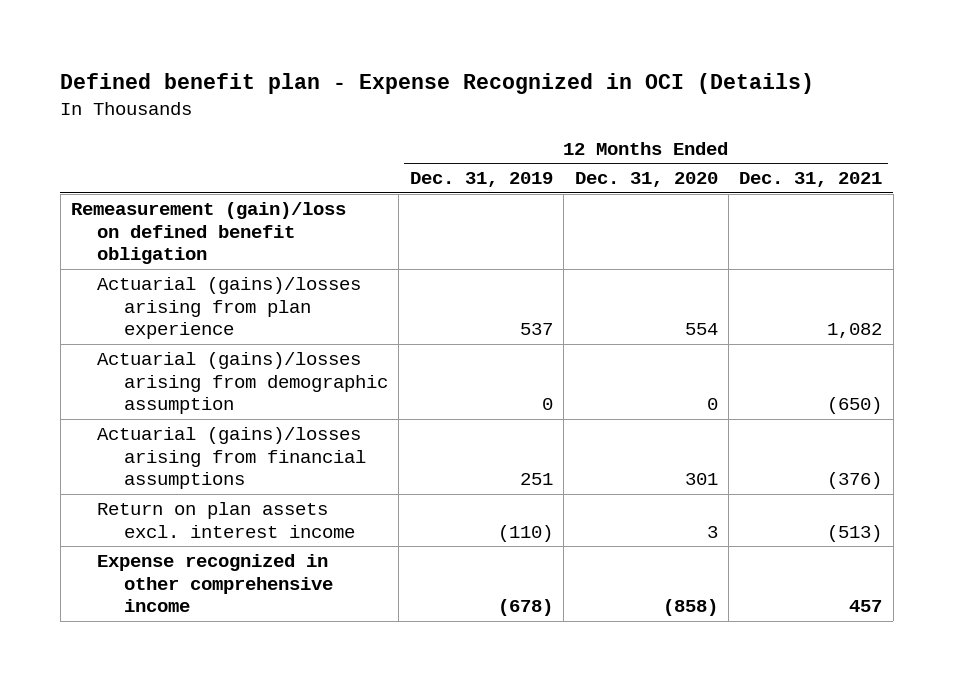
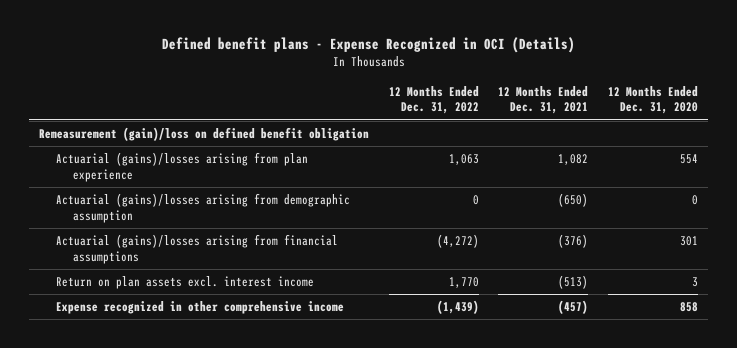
[60,73,815,95] Defined benefit plan - Expense Recognized in OCI (Details) -> [161,36,575,53] Defined benefit plans - Expense Recognized in OCI (Details)
[409,172,553,188] Dec. 31, 2019 -> none
none -> [388,85,479,115] 12 Months Ended Dec. 31, 2022
[662,599,718,617] (858) -> [680,302,699,313] 858
[849,600,883,613] 457 -> [558,300,589,315] (457)

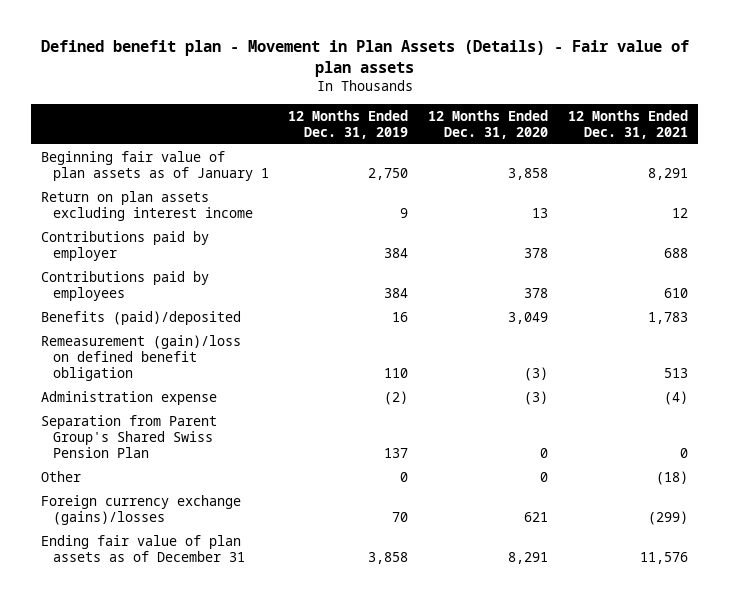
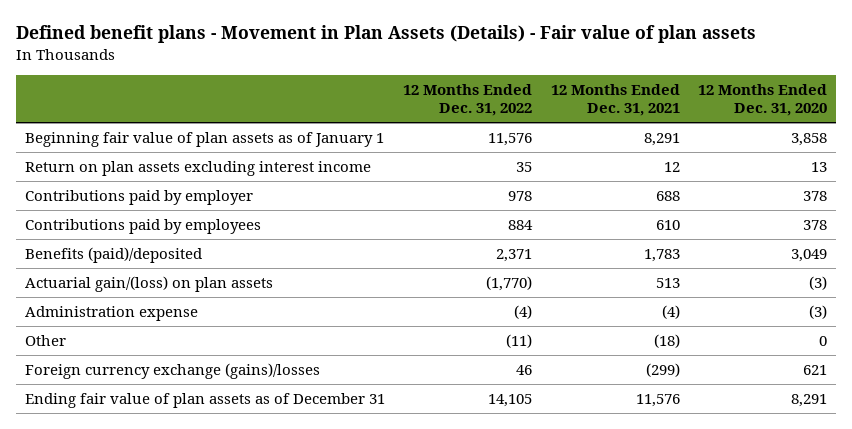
[40,40,689,77] Defined benefit plan - Movement in Plan Assets (Details) - Fair value of plan assets -> [15,25,756,44] Defined benefit plans - Movement in Plan Assets (Details) - Fair value of plan assets
[288,109,409,139] 12 Months Ended Dec. 31, 2019 -> none
none -> [403,83,533,116] 12 Months Ended Dec. 31, 2022
[41,334,242,381] Remeasurement (gain)/loss on defined benefit obligation -> [24,276,273,293] Actuarial gain/(loss) on plan assets
[41,414,218,458] Separation from Parent Group's Shared Swiss Pension Plan -> none

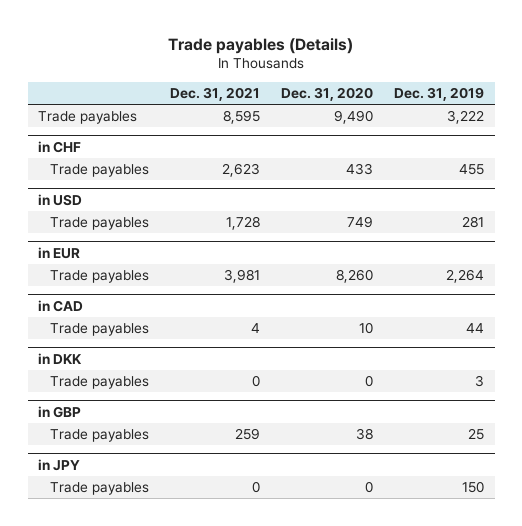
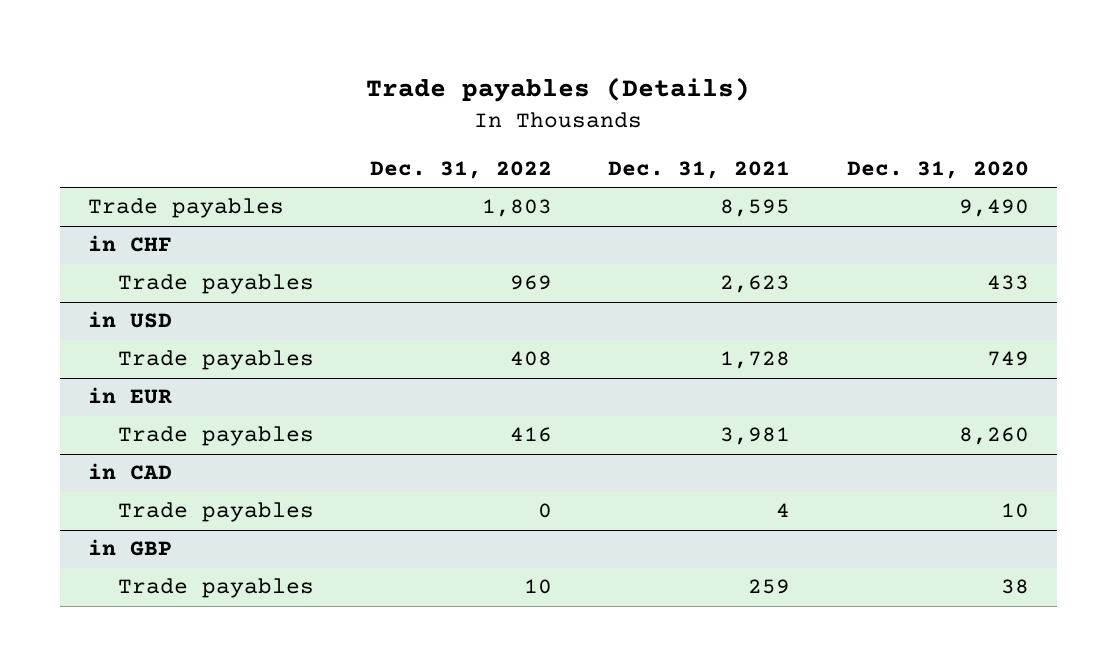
[393,87,484,102] Dec. 31, 2019 -> none
none -> [370,160,553,179] Dec. 31, 2022
[38,352,83,364] in DKK -> none
[49,375,149,389] Trade payables -> none
[38,458,81,471] in JPY -> none
[49,481,149,495] Trade payables -> none

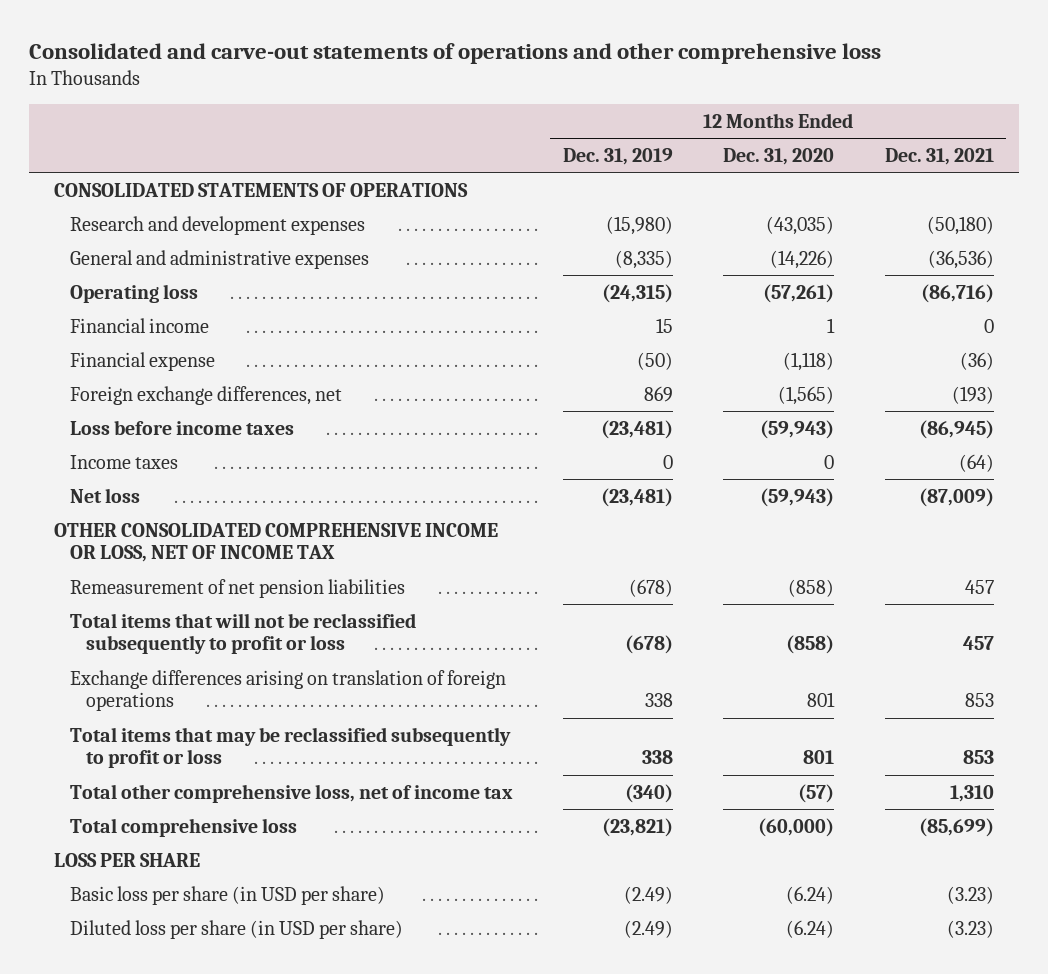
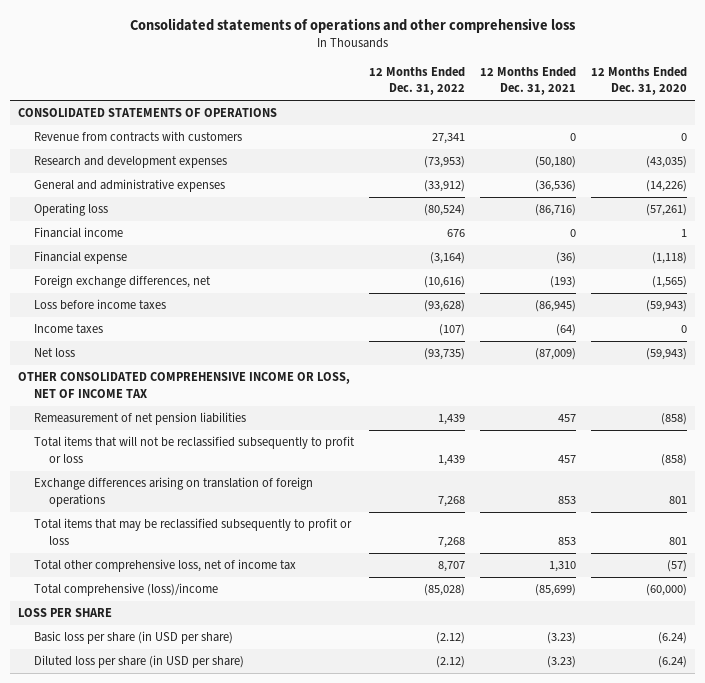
[28,42,881,64] Consolidated and carve-out statements of operations and other comprehensive loss -> [129,17,576,33] Consolidated statements of operations and other comprehensive loss
[563,147,674,165] Dec. 31, 2019 -> none
none -> [368,66,465,95] 12 Months Ended Dec. 31, 2022
none -> [33,131,242,143] Revenue from contracts with customers
[69,817,297,837] Total comprehensive loss -> [33,583,218,597] Total comprehensive (loss)/income

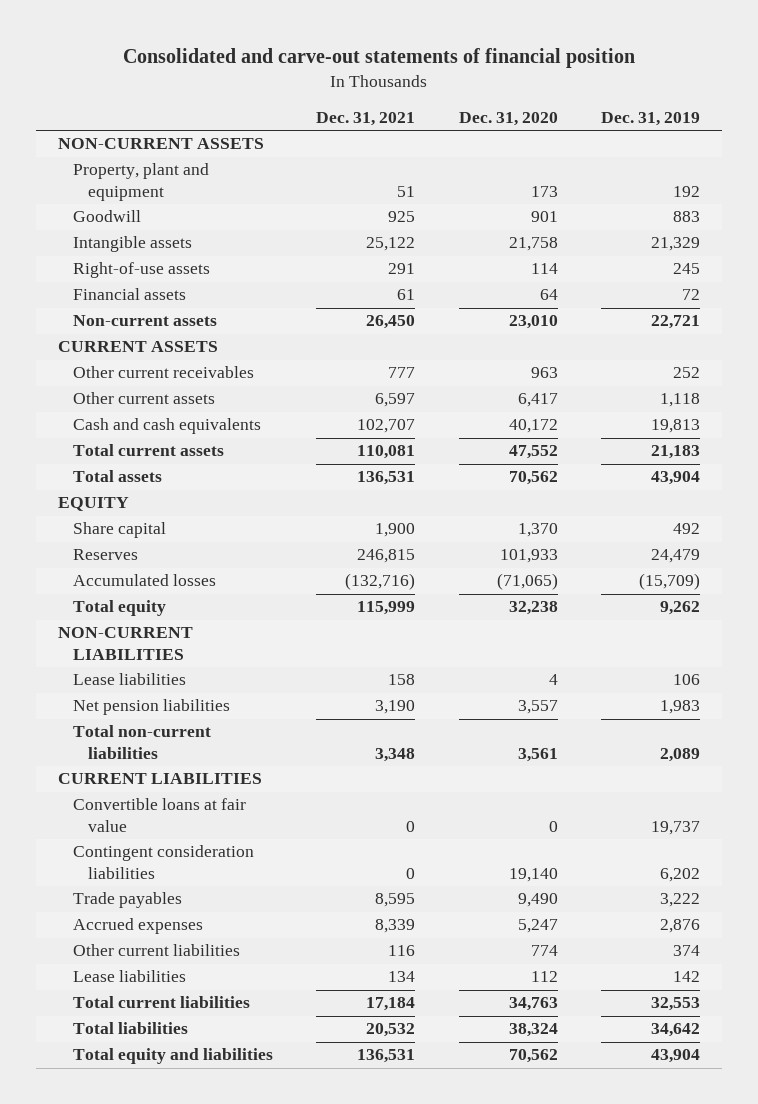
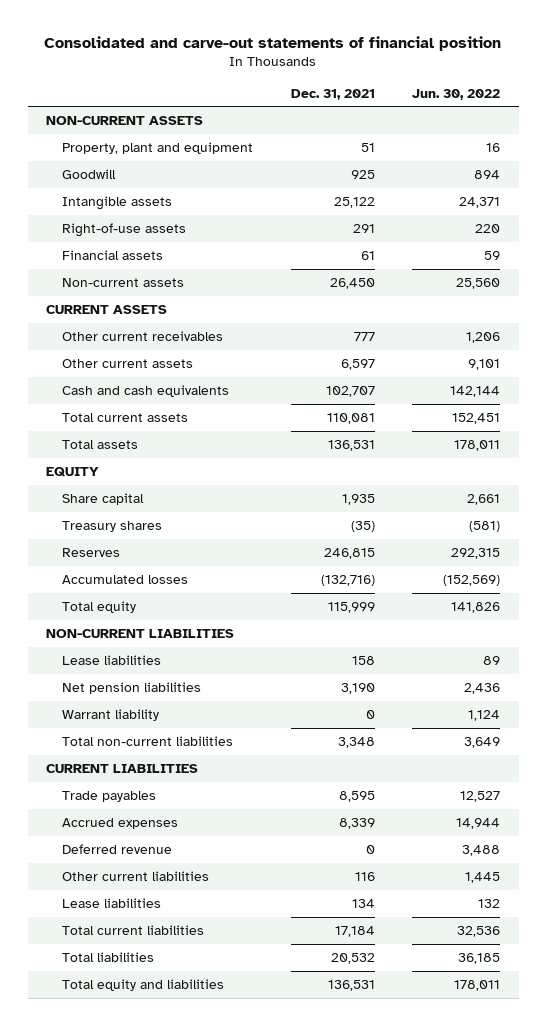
[458,111,558,126] Dec. 31, 2020 -> none
[601,111,701,126] Dec. 31, 2019 -> none
none -> [412,88,501,100] Jun. 30, 2022
[375,523,416,538] 1,900 -> [341,493,375,505] 1,935
none -> [62,520,163,532] Treasury shares
none -> [62,708,160,721] Warrant liability
[73,798,247,832] Convertible loans at fair value -> none
[73,845,255,879] Contingent consideration liabilities -> none
none -> [62,843,173,854] Deferred revenue

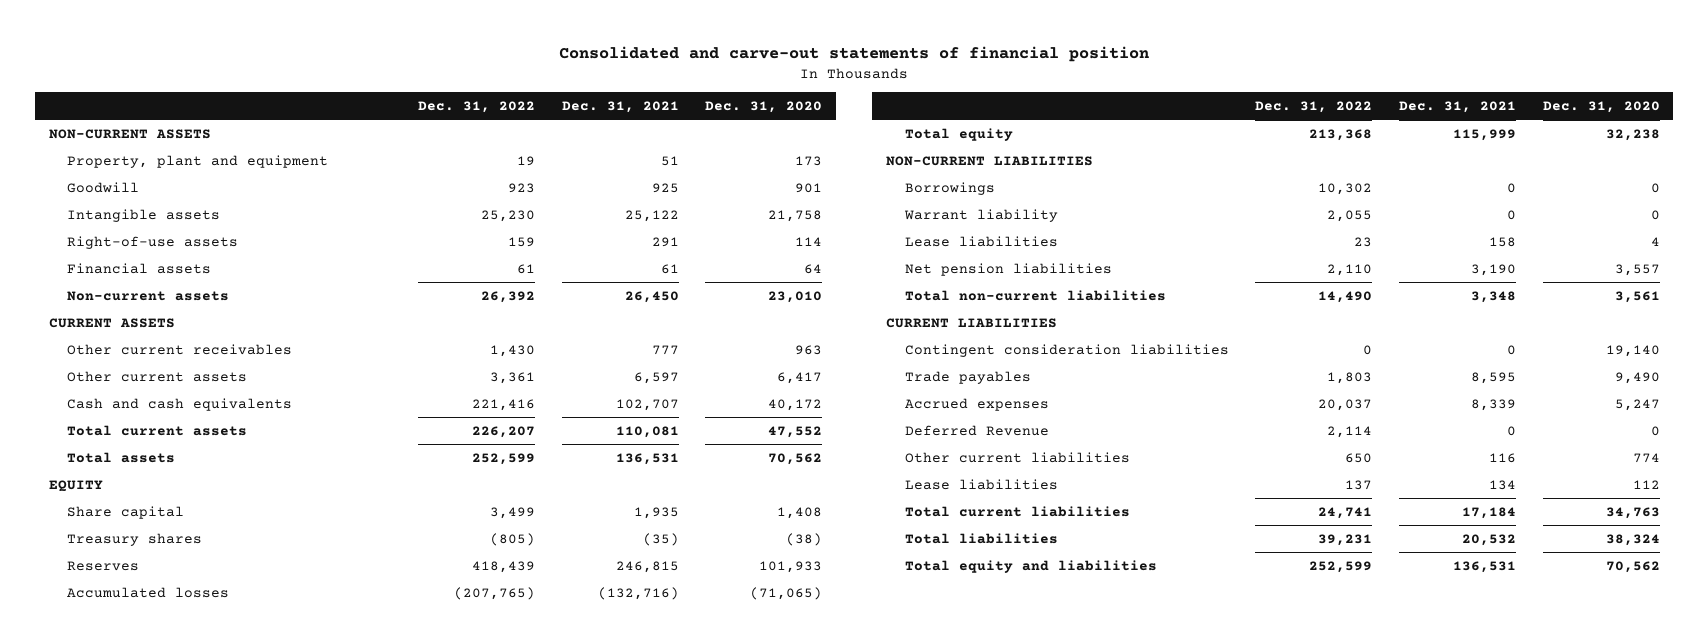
[412,88,501,100] Jun. 30, 2022 -> none
none -> [418,101,536,114] Dec. 31, 2022
none -> [705,101,823,114] Dec. 31, 2020
none -> [904,181,995,195] Borrowings
[62,708,160,721] Warrant liability -> [903,208,1058,222] Warrant liability
none -> [904,343,1229,357] Contingent consideration liabilities
[62,843,173,854] Deferred revenue -> [904,424,1049,436] Deferred Revenue

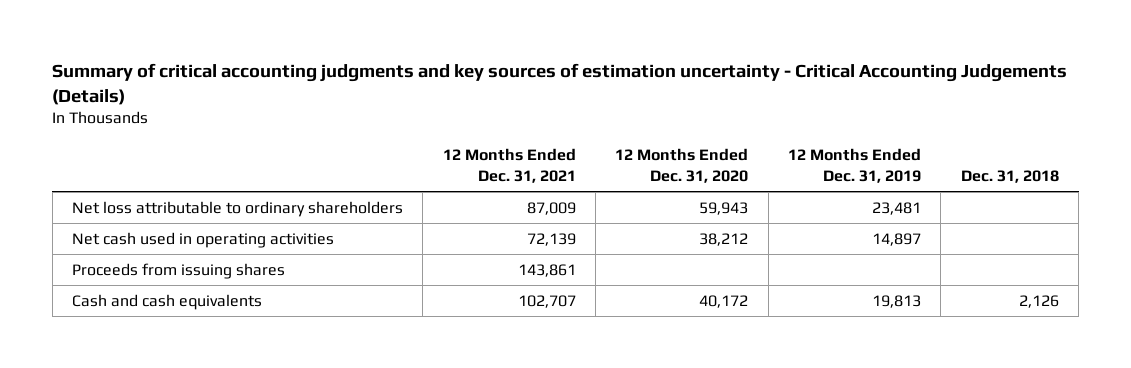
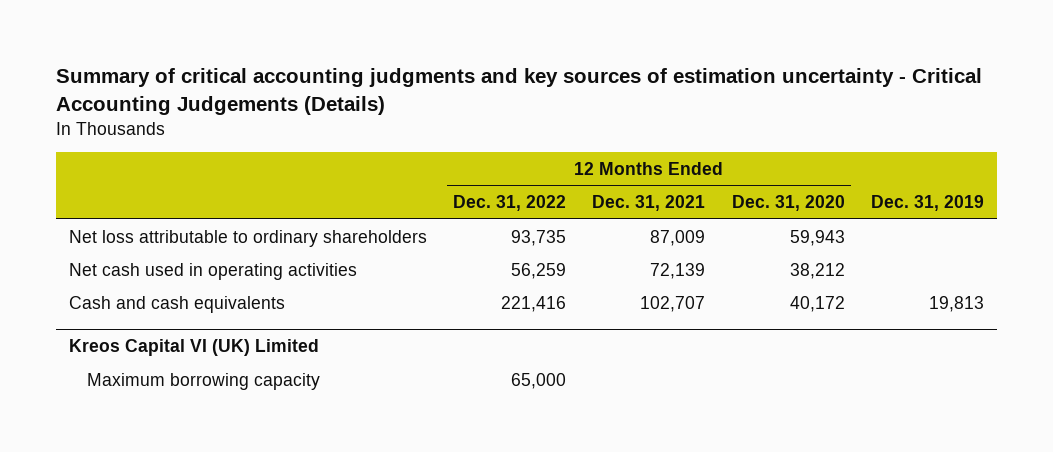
[788,148,922,183] 12 Months Ended Dec. 31, 2019 -> none
[960,169,1059,183] Dec. 31, 2018 -> none
none -> [453,195,567,212] Dec. 31, 2022
none -> [870,195,984,212] Dec. 31, 2019
[72,262,286,279] Proceeds from issuing shares -> none
none -> [68,339,319,357] Kreos Capital VI (UK) Limited
none -> [86,372,320,390] Maximum borrowing capacity

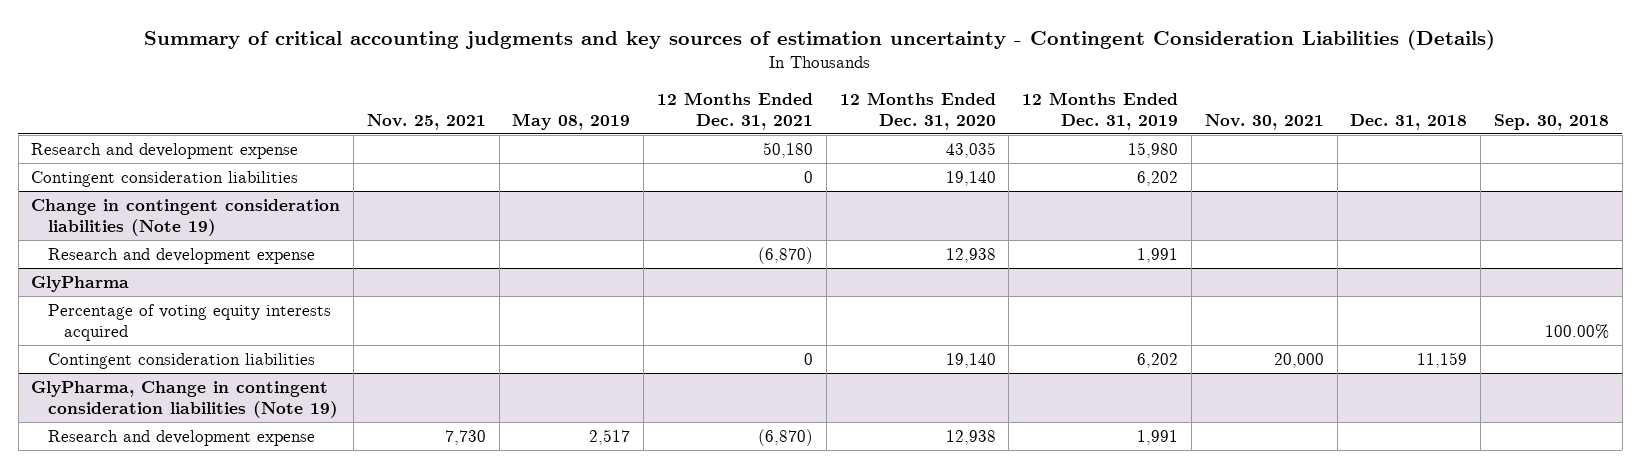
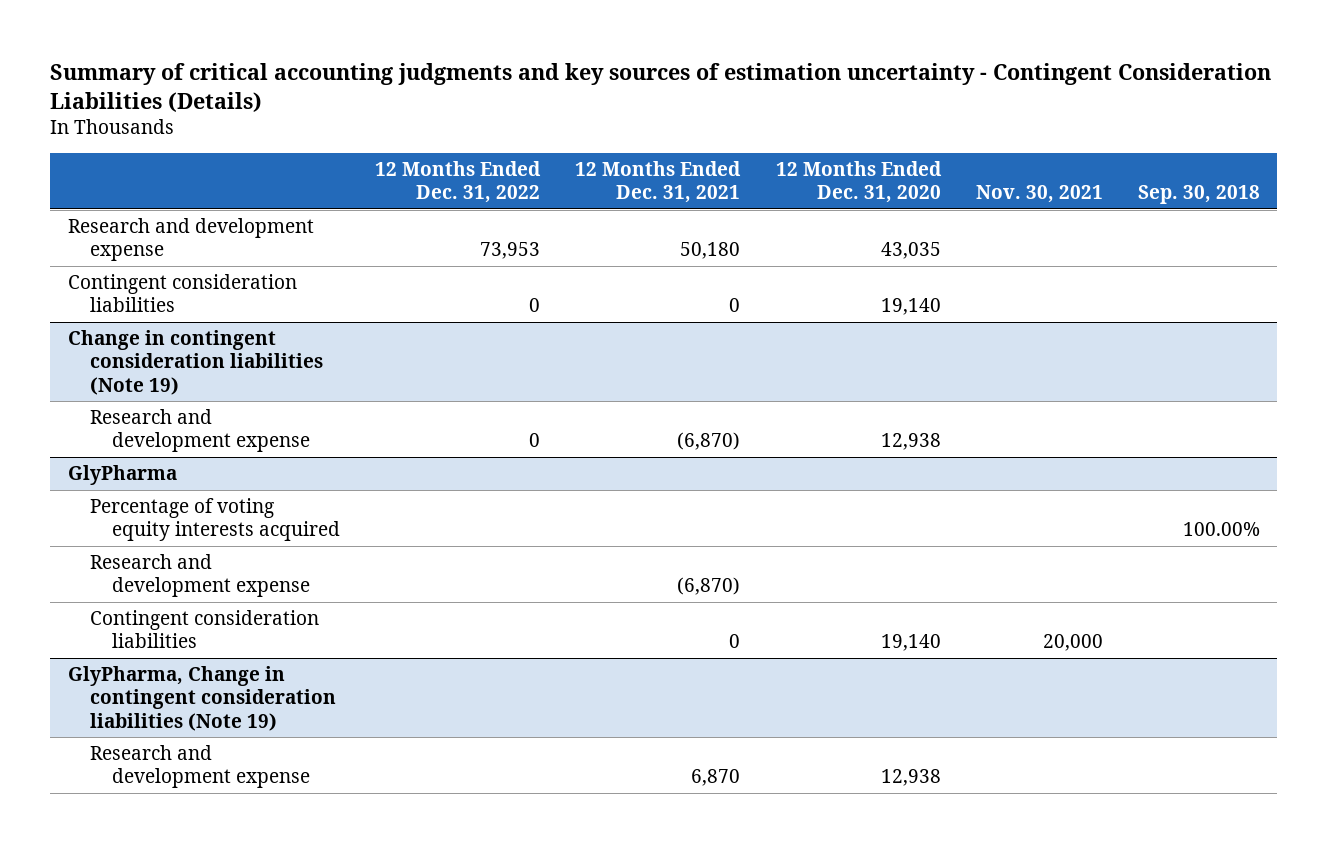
[366,113,486,130] Nov. 25, 2021 -> none
[512,112,631,130] May 08, 2019 -> none
[1022,91,1179,130] 12 Months Ended Dec. 31, 2019 -> none
[1350,113,1468,130] Dec. 31, 2018 -> none
none -> [375,161,542,204] 12 Months Ended Dec. 31, 2022
none -> [90,554,311,598] Research and development expense
[758,428,814,446] (6,870) -> [691,769,741,787] 6,870

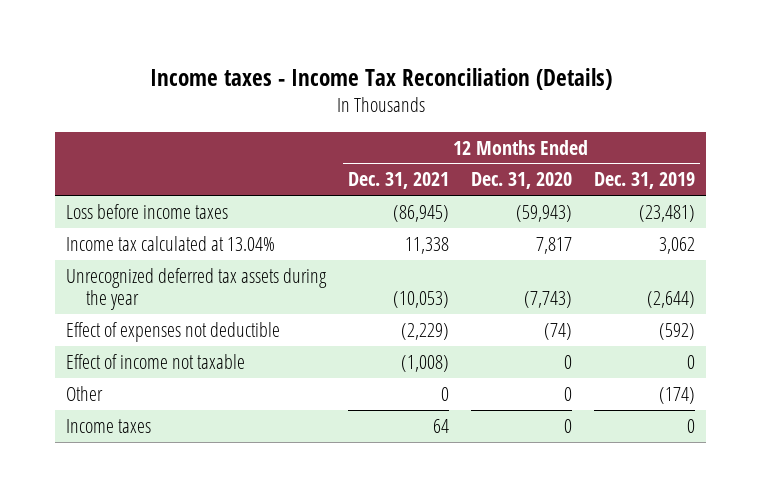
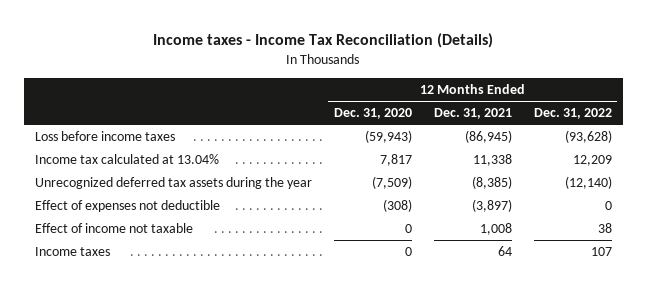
[593,172,695,190] Dec. 31, 2019 -> none
none -> [533,108,612,120] Dec. 31, 2022
[66,385,104,401] Other -> none
[393,291,450,309] (10,053) -> [471,176,512,190] (8,385)
[523,291,572,309] (7,743) -> [371,176,412,190] (7,509)
[401,322,450,340] (2,229) -> [471,199,512,213] (3,897)
[543,322,572,340] (74) -> [382,199,412,213] (308)
[401,354,450,372] (1,008) -> [479,223,512,236] 1,008

